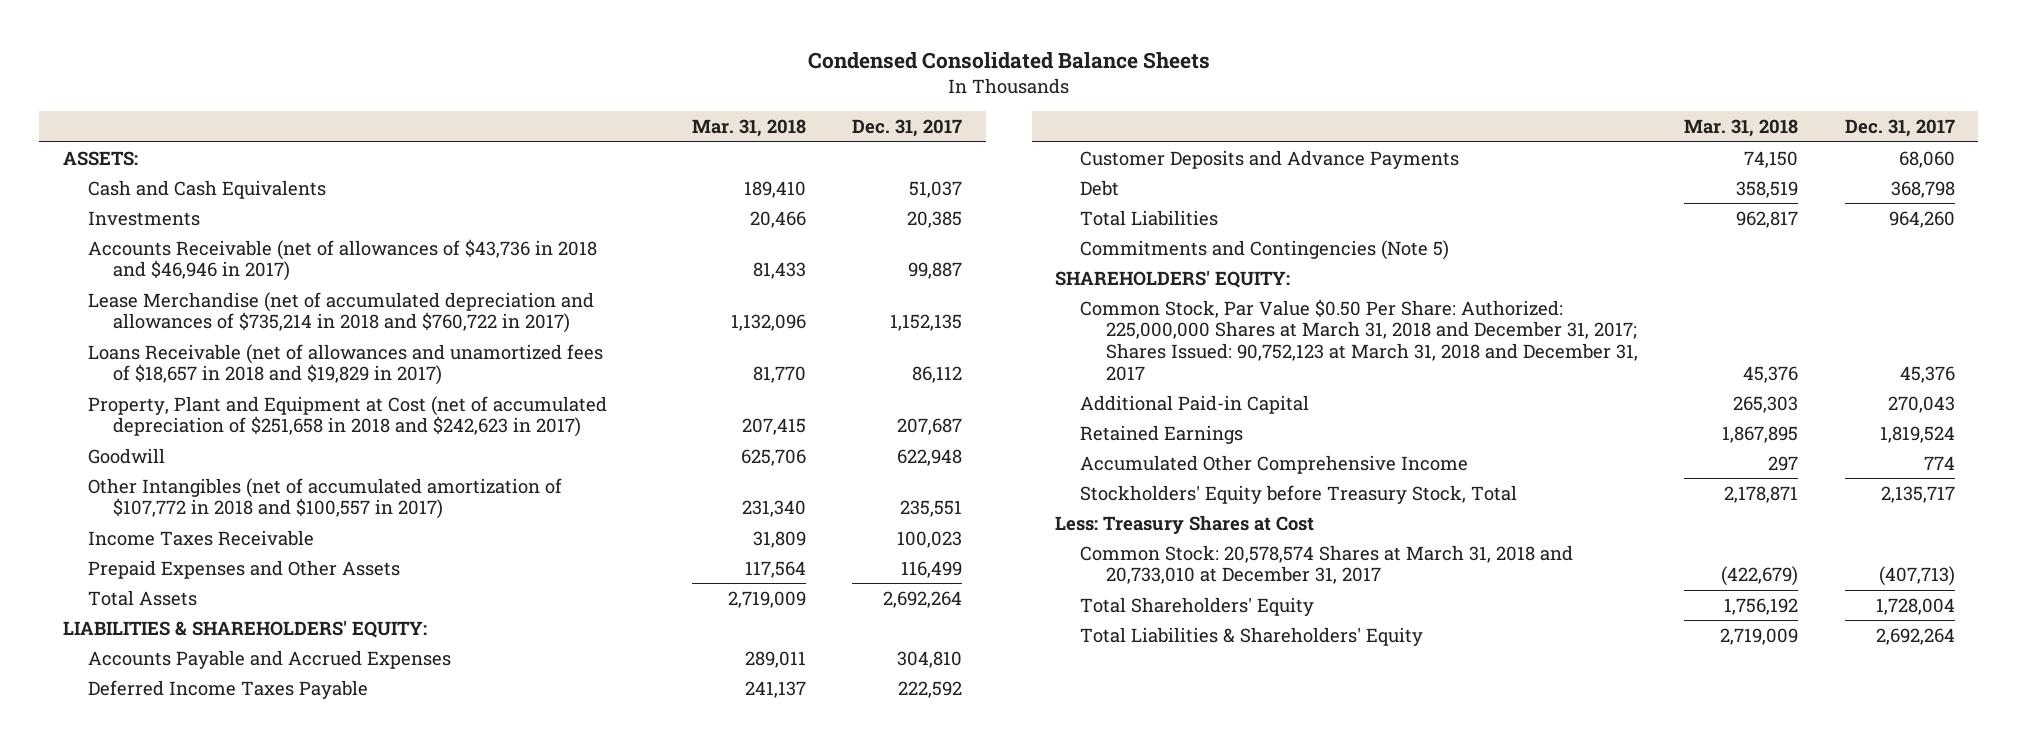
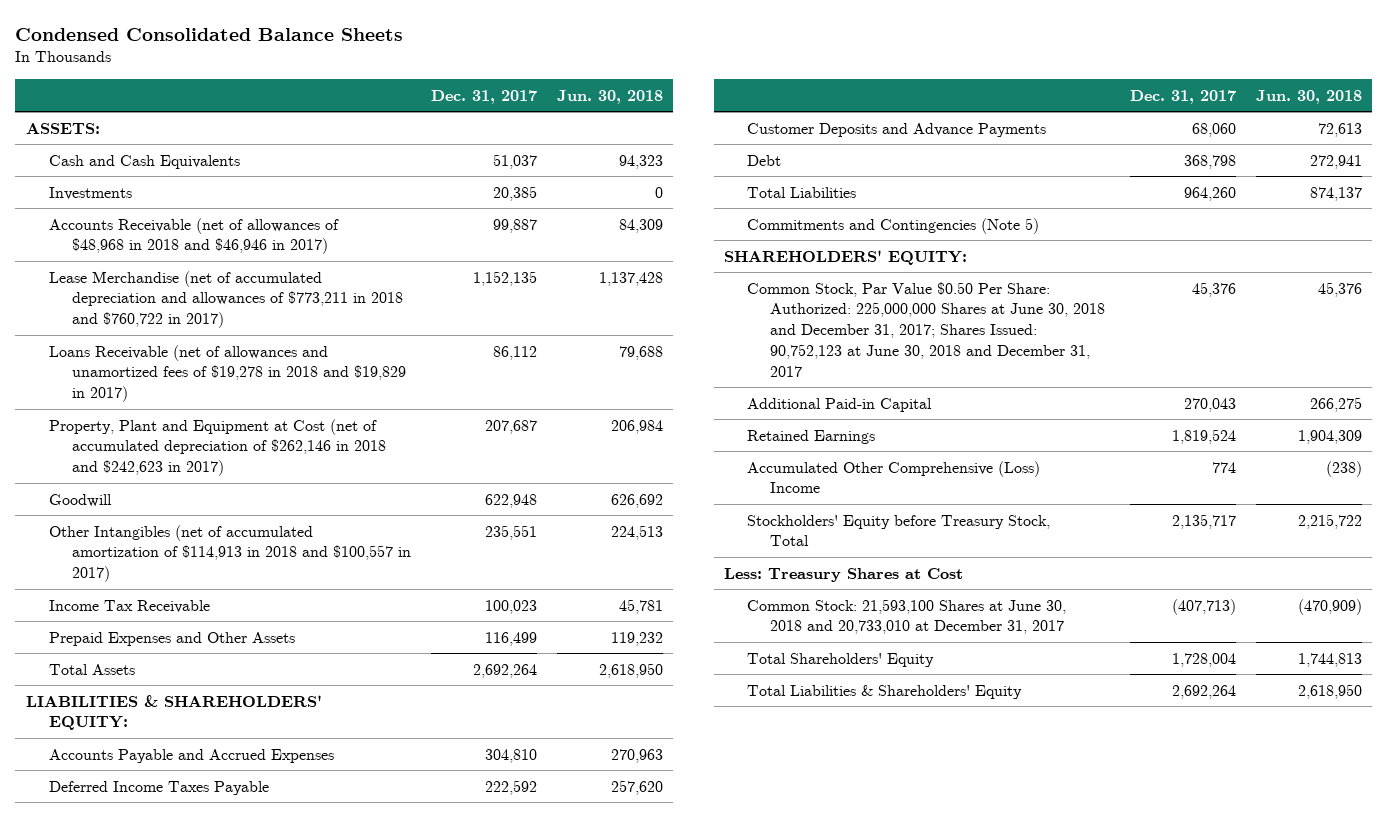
[691,119,806,138] Mar. 31, 2018 -> none
none -> [557,89,664,104] Jun. 30, 2018
[87,238,597,282] Accounts Receivable (net of allowances of $43,736 in 2018 and $46,946 in 2017) -> [48,217,339,255] Accounts Receivable (net of allowances of $48,968 in 2018 and $46,946 in 2017)
[87,291,594,334] Lease Merchandise (net of accumulated depreciation and allowances of $735,214 in 2018 and $760,722 in 2017) -> [48,270,403,329] Lease Merchandise (net of accumulated depreciation and allowances of $773,211 in 2018 and $760,722 in 2017)
[87,343,603,386] Loans Receivable (net of allowances and unamortized fees of $18,657 in 2018 and $19,829 in 2017) -> [48,344,406,403] Loans Receivable (net of allowances and unamortized fees of $19,278 in 2018 and $19,829 in 2017)
[87,395,607,438] Property, Plant and Equipment at Cost (net of accumulated depreciation of $251,658 in 2018 and $242,623 in 2017) -> [48,418,386,477] Property, Plant and Equipment at Cost (net of accumulated depreciation of $262,146 in 2018 and $242,623 in 2017)
[87,477,562,520] Other Intangibles (net of accumulated amortization of $107,772 in 2018 and $100,557 in 2017) -> [48,524,411,583] Other Intangibles (net of accumulated amortization of $114,913 in 2018 and $100,557 in 2017)
[87,529,314,546] Income Taxes Receivable -> [48,599,210,613] Income Tax Receivable
[1080,298,1638,382] Common Stock, Par Value $0.50 Per Share: Authorized: 225,000,000 Shares at March 31, 2018 and December 31, 2017; Shares Issued: 90,752,123 at March 31, 2018 and December 31, 2017 -> [747,281,1106,377] Common Stock, Par Value $0.50 Per Share: Authorized: 225,000,000 Shares at June 30, 2018 and December 31, 2017; Shares Issued: 90,752,123 at June 30, 2018 and December 31, 2017
[1080,454,1469,474] Accumulated Other Comprehensive Income -> [747,460,1041,494] Accumulated Other Comprehensive (Loss) Income
[1080,544,1574,585] Common Stock: 20,578,574 Shares at March 31, 2018 and 20,733,010 at December 31, 2017 -> [747,598,1067,635] Common Stock: 21,593,100 Shares at June 30, 2018 and 20,733,010 at December 31, 2017

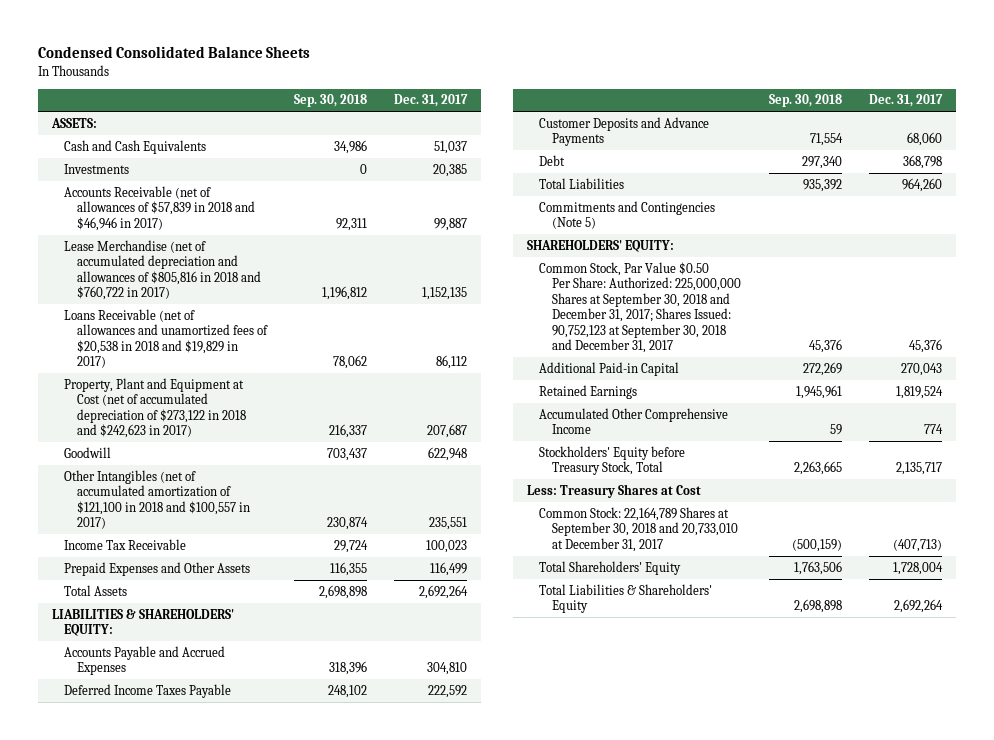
[557,89,664,104] Jun. 30, 2018 -> none
none -> [294,94,368,108] Sep. 30, 2018
[48,217,339,255] Accounts Receivable (net of allowances of $48,968 in 2018 and $46,946 in 2017) -> [64,185,255,231] Accounts Receivable (net of allowances of $57,839 in 2018 and $46,946 in 2017)
[48,270,403,329] Lease Merchandise (net of accumulated depreciation and allowances of $773,211 in 2018 and $760,722 in 2017) -> [64,239,261,301] Lease Merchandise (net of accumulated depreciation and allowances of $805,816 in 2018 and $760,722 in 2017)
[48,344,406,403] Loans Receivable (net of allowances and unamortized fees of $19,278 in 2018 and $19,829 in 2017) -> [64,308,268,369] Loans Receivable (net of allowances and unamortized fees of $20,538 in 2018 and $19,829 in 2017)
[48,418,386,477] Property, Plant and Equipment at Cost (net of accumulated depreciation of $262,146 in 2018 and $242,623 in 2017) -> [64,377,246,439] Property, Plant and Equipment at Cost (net of accumulated depreciation of $273,122 in 2018 and $242,623 in 2017)
[48,524,411,583] Other Intangibles (net of accumulated amortization of $114,913 in 2018 and $100,557 in 2017) -> [64,469,250,530] Other Intangibles (net of accumulated amortization of $121,100 in 2018 and $100,557 in 2017)
[747,281,1106,377] Common Stock, Par Value $0.50 Per Share: Authorized: 225,000,000 Shares at June 30, 2018 and December 31, 2017; Shares Issued: 90,752,123 at June 30, 2018 and December 31, 2017 -> [539,261,741,354] Common Stock, Par Value $0.50 Per Share: Authorized: 225,000,000 Shares at September 30, 2018 and December 31, 2017; Shares Issued: 90,752,123 at September 30, 2018 and December 31, 2017
[747,460,1041,494] Accumulated Other Comprehensive (Loss) Income -> [539,407,729,435] Accumulated Other Comprehensive Income
[747,598,1067,635] Common Stock: 21,593,100 Shares at June 30, 2018 and 20,733,010 at December 31, 2017 -> [539,506,738,552] Common Stock: 22,164,789 Shares at September 30, 2018 and 20,733,010 at December 31, 2017

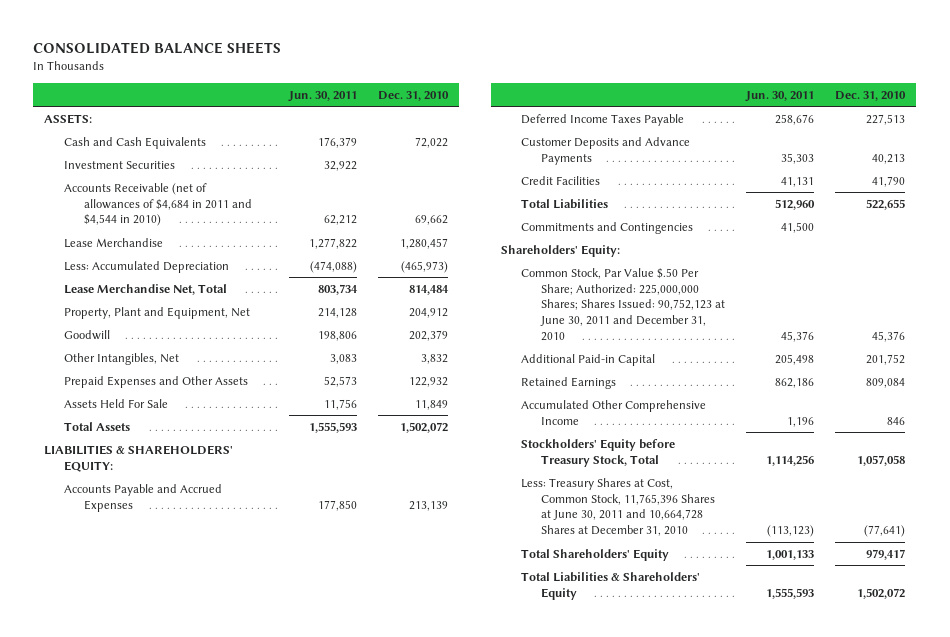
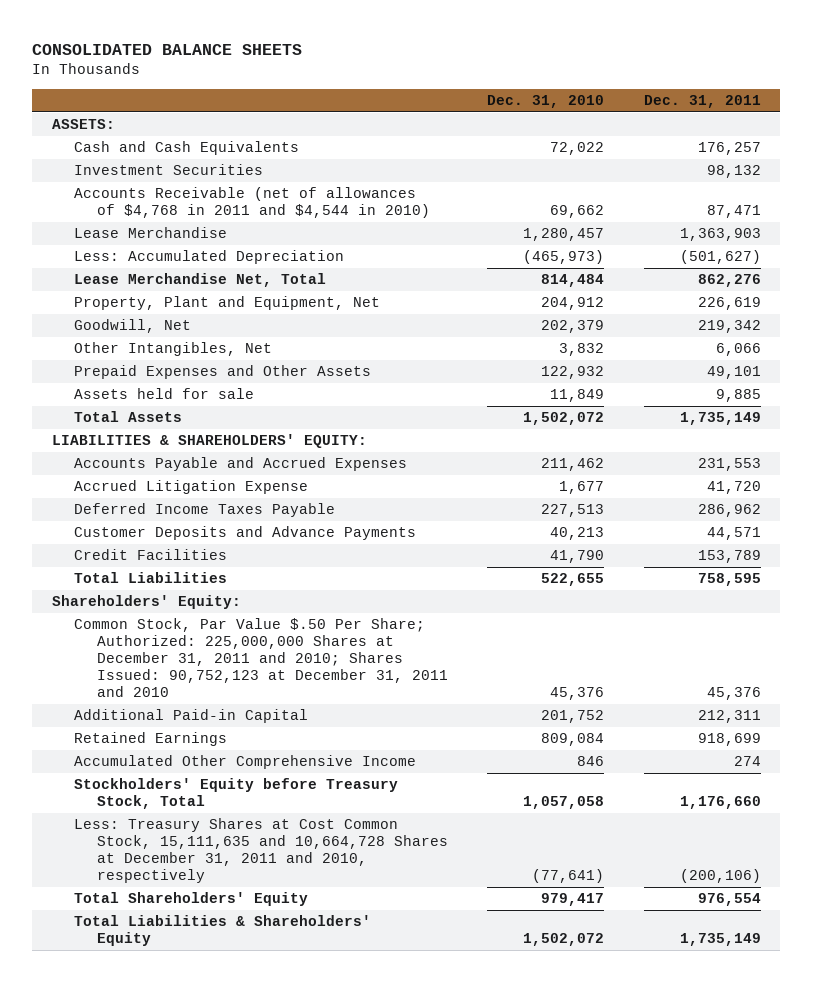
[288,90,358,102] Jun. 30, 2011 -> none
none -> [643,94,761,108] Dec. 31, 2011
[63,182,252,227] Accounts Receivable (net of allowances of $4,684 in 2011 and $4,544 in 2010) -> [74,187,430,219] Accounts Receivable (net of allowances of $4,768 in 2011 and $4,544 in 2010)
[63,329,110,340] Goodwill -> [74,319,192,334] Goodwill, Net
[63,398,168,408] Assets Held For Sale -> [74,388,255,400] Assets held for sale
[409,500,449,511] 213,139 -> [541,458,605,472] 211,462
none -> [74,480,309,495] Accrued Litigation Expense
[521,221,694,234] Commitments and Contingencies -> none
[521,267,725,341] Common Stock, Par Value $.50 Per Share; Authorized: 225,000,000 Shares; Shares Issued: 90,752,123 at June 30, 2011 and December 31, 2010 -> [74,618,448,698] Common Stock, Par Value $.50 Per Share; Authorized: 225,000,000 Shares at December 31, 2011 and 2010; Shares Issued: 90,752,123 at December 31, 2011 and 2010
[521,477,715,536] Less: Treasury Shares at Cost, Common Stock, 11,765,396 Shares at June 30, 2011 and 10,664,728 Shares at December 31, 2010 -> [74,818,448,884] Less: Treasury Shares at Cost Common Stock, 15,111,635 and 10,664,728 Shares at December 31, 2011 and 2010, respectively

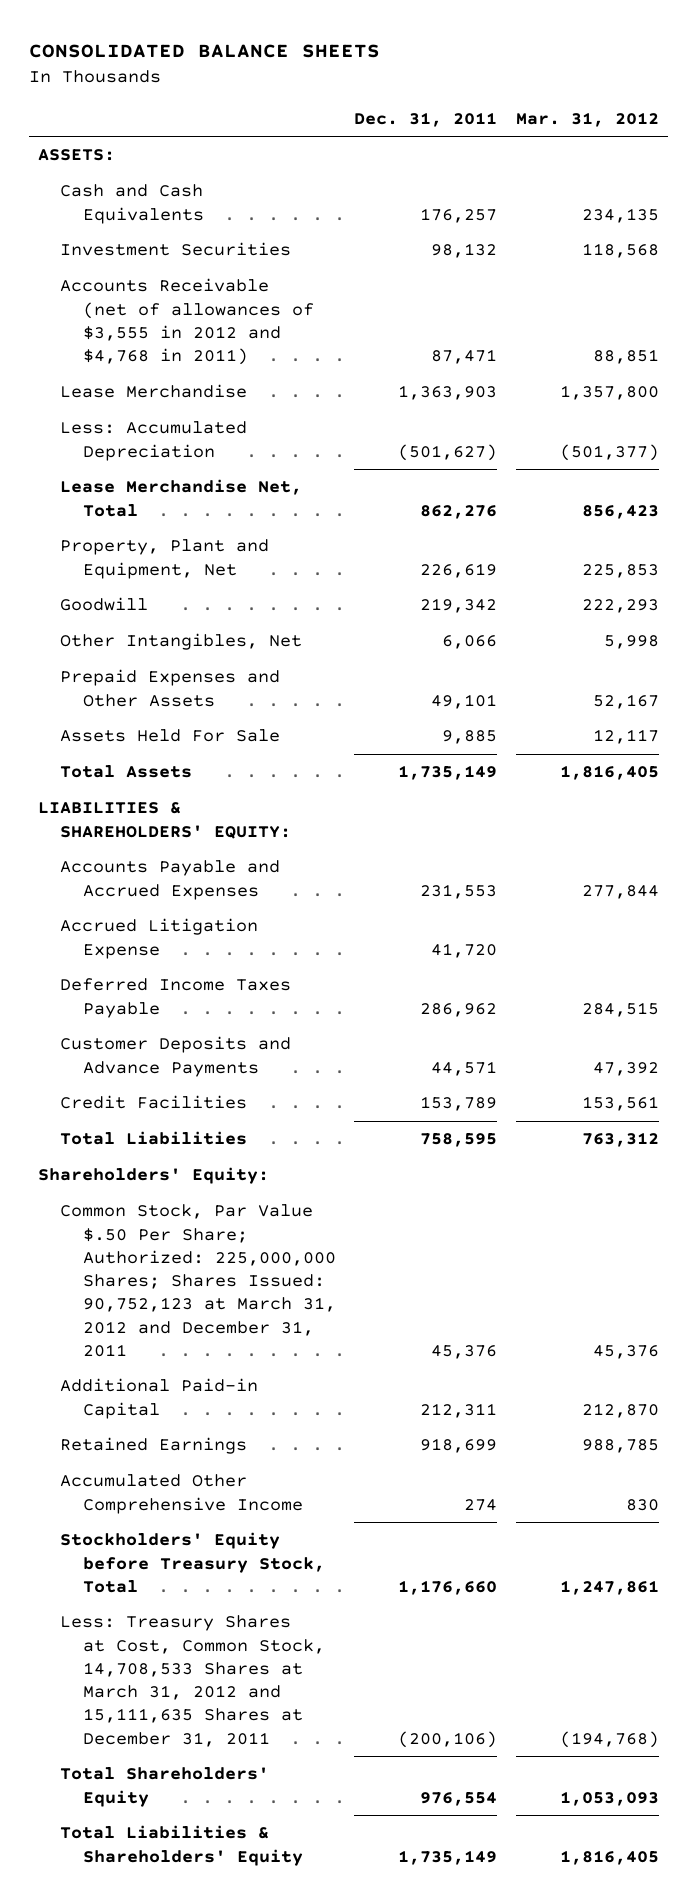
[487,94,605,108] Dec. 31, 2010 -> none
none -> [515,111,659,127] Mar. 31, 2012
[74,187,430,219] Accounts Receivable (net of allowances of $4,768 in 2011 and $4,544 in 2010) -> [60,278,314,366] Accounts Receivable (net of allowances of $3,555 in 2012 and $4,768 in 2011)
[74,319,192,334] Goodwill, Net -> [60,597,149,612] Goodwill
[74,388,255,400] Assets held for sale -> [60,729,281,743] Assets Held For Sale
[74,618,448,698] Common Stock, Par Value $.50 Per Share; Authorized: 225,000,000 Shares at December 31, 2011 and 2010; Shares Issued: 90,752,123 at December 31, 2011 and 2010 -> [60,1204,336,1357] Common Stock, Par Value $.50 Per Share; Authorized: 225,000,000 Shares; Shares Issued: 90,752,123 at March 31, 2012 and December 31, 2011
[74,818,448,884] Less: Treasury Shares at Cost Common Stock, 15,111,635 and 10,664,728 Shares at December 31, 2011 and 2010, respectively -> [60,1615,325,1747] Less: Treasury Shares at Cost, Common Stock, 14,708,533 Shares at March 31, 2012 and 15,111,635 Shares at December 31, 2011

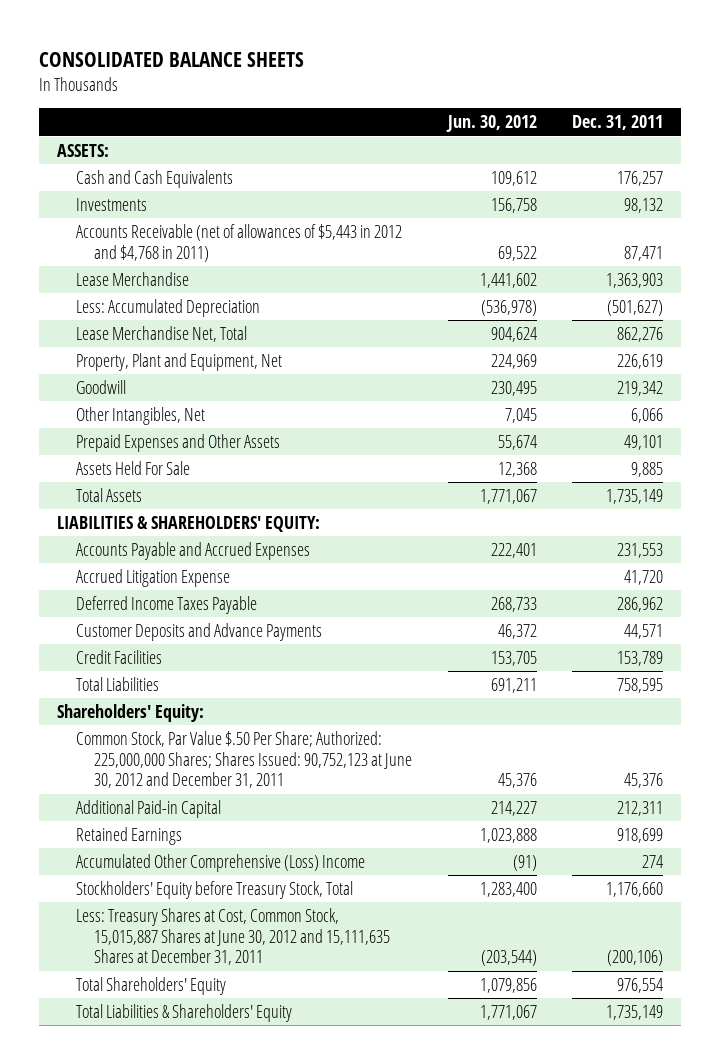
[515,111,659,127] Mar. 31, 2012 -> none
none -> [445,115,537,133] Jun. 30, 2012
[60,242,292,257] Investment Securities -> [75,198,147,212] Investments
[60,278,314,366] Accounts Receivable (net of allowances of $3,555 in 2012 and $4,768 in 2011) -> [75,224,402,262] Accounts Receivable (net of allowances of $5,443 in 2012 and $4,768 in 2011)
[60,1204,336,1357] Common Stock, Par Value $.50 Per Share; Authorized: 225,000,000 Shares; Shares Issued: 90,752,123 at March 31, 2012 and December 31, 2011 -> [75,731,413,789] Common Stock, Par Value $.50 Per Share; Authorized: 225,000,000 Shares; Shares Issued: 90,752,123 at June 30, 2012 and December 31, 2011
[60,1474,303,1514] Accumulated Other Comprehensive Income -> [75,854,365,873] Accumulated Other Comprehensive (Loss) Income
[60,1615,325,1747] Less: Treasury Shares at Cost, Common Stock, 14,708,533 Shares at March 31, 2012 and 15,111,635 Shares at December 31, 2011 -> [75,908,391,966] Less: Treasury Shares at Cost, Common Stock, 15,015,887 Shares at June 30, 2012 and 15,111,635 Shares at December 31, 2011

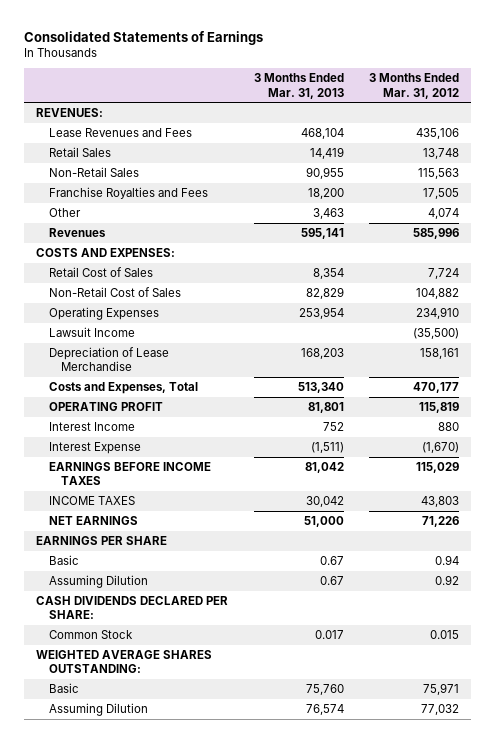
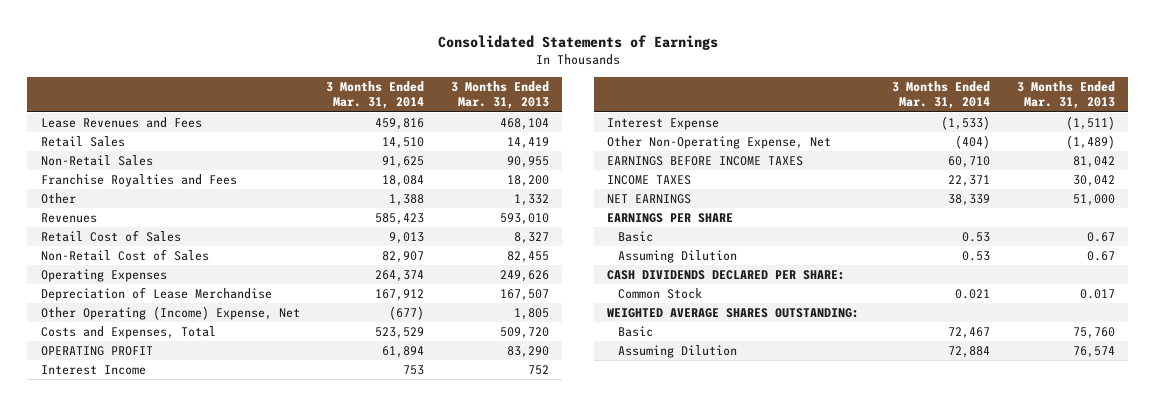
[368,73,459,99] 3 Months Ended Mar. 31, 2012 -> none
none -> [326,80,425,110] 3 Months Ended Mar. 31, 2014
[36,108,104,118] REVENUES: -> none
[36,248,176,258] COSTS AND EXPENSES: -> none
[48,327,135,338] Lawsuit Income -> none
[312,208,344,220] 3,463 -> [513,194,549,207] 1,332
[300,228,344,240] 595,141 -> [499,213,549,226] 593,010
[312,268,344,280] 8,354 -> [513,232,549,245] 8,327
[305,287,344,300] 82,829 -> [506,251,549,264] 82,455
[298,307,344,320] 253,954 -> [499,270,549,283] 249,626
[300,348,344,360] 168,203 -> [499,289,549,302] 167,507
none -> [40,306,300,321] Other Operating (Income) Expense, Net
[297,382,344,394] 513,340 -> [499,327,549,340] 509,720
[307,402,344,414] 81,801 -> [506,346,549,359] 83,290
none -> [606,136,831,150] Other Non-Operating Expense, Net

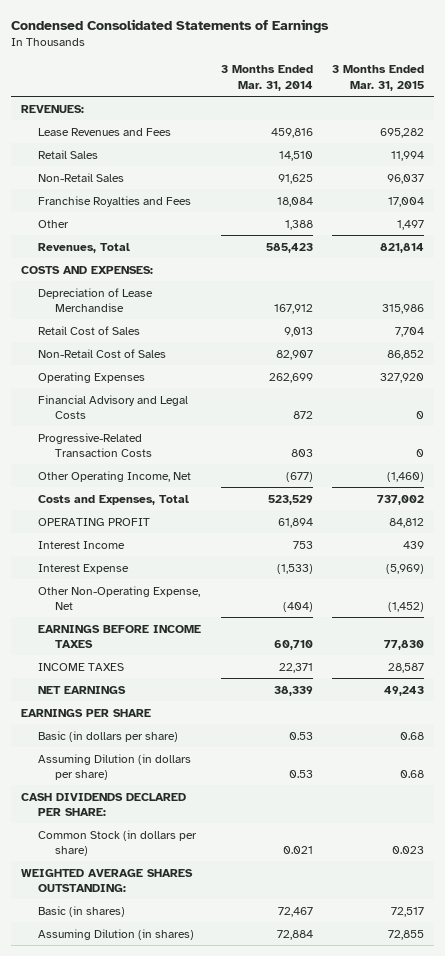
[437,35,718,51] Consolidated Statements of Earnings -> [11,18,330,33] Condensed Consolidated Statements of Earnings
[450,80,549,110] 3 Months Ended Mar. 31, 2013 -> none
none -> [332,65,425,91] 3 Months Ended Mar. 31, 2015
none -> [20,104,84,113] REVENUES:
[40,213,97,224] Revenues -> [37,242,130,253] Revenues, Total
none -> [20,265,153,274] COSTS AND EXPENSES:
[40,287,272,302] Depreciation of Lease Merchandise -> [37,287,153,312] Depreciation of Lease Merchandise
[375,270,425,283] 264,374 -> [268,372,313,383] 262,699
none -> [37,394,188,419] Financial Advisory and Legal Costs
none -> [37,432,152,457] Progressive-Related Transaction Costs
[40,306,300,321] Other Operating (Income) Expense, Net -> [37,470,191,482] Other Operating Income, Net
[618,231,654,243] Basic -> [37,730,178,742] Basic (in dollars per share)
[618,250,738,264] Assuming Dilution -> [37,753,191,780] Assuming Dilution (in dollars per share)
[618,288,703,300] Common Stock -> [37,829,197,856] Common Stock (in dollars per share)
[618,326,654,338] Basic -> [37,905,125,917] Basic (in shares)
[618,345,738,359] Assuming Dilution -> [37,928,194,940] Assuming Dilution (in shares)

